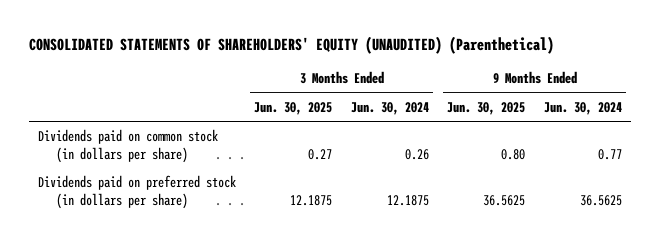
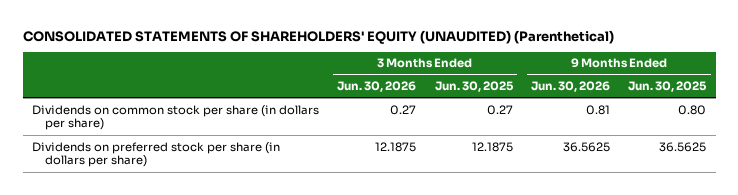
[350,101,429,115] Jun. 30, 2024 -> none
[543,101,622,115] Jun. 30, 2024 -> none
none -> [337,81,417,93] Jun. 30, 2026
none -> [531,81,611,93] Jun. 30, 2026
[37,129,218,163] Dividends paid on common stock (in dollars per share) -> [32,104,320,131] Dividends on common stock per share (in dollars per share)
[37,175,236,209] Dividends paid on preferred stock (in dollars per share) -> [32,141,281,168] Dividends on preferred stock per share (in dollars per share)

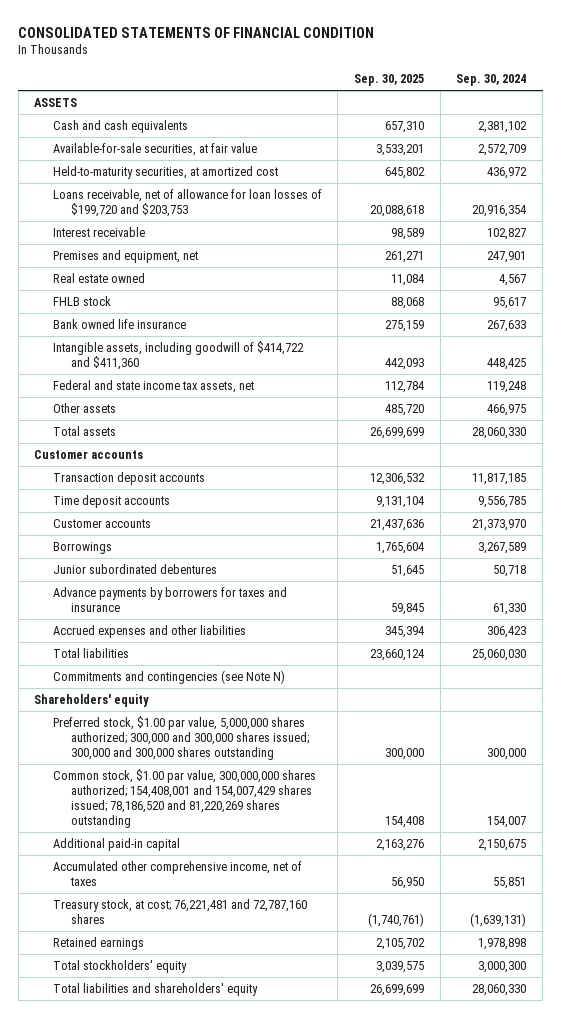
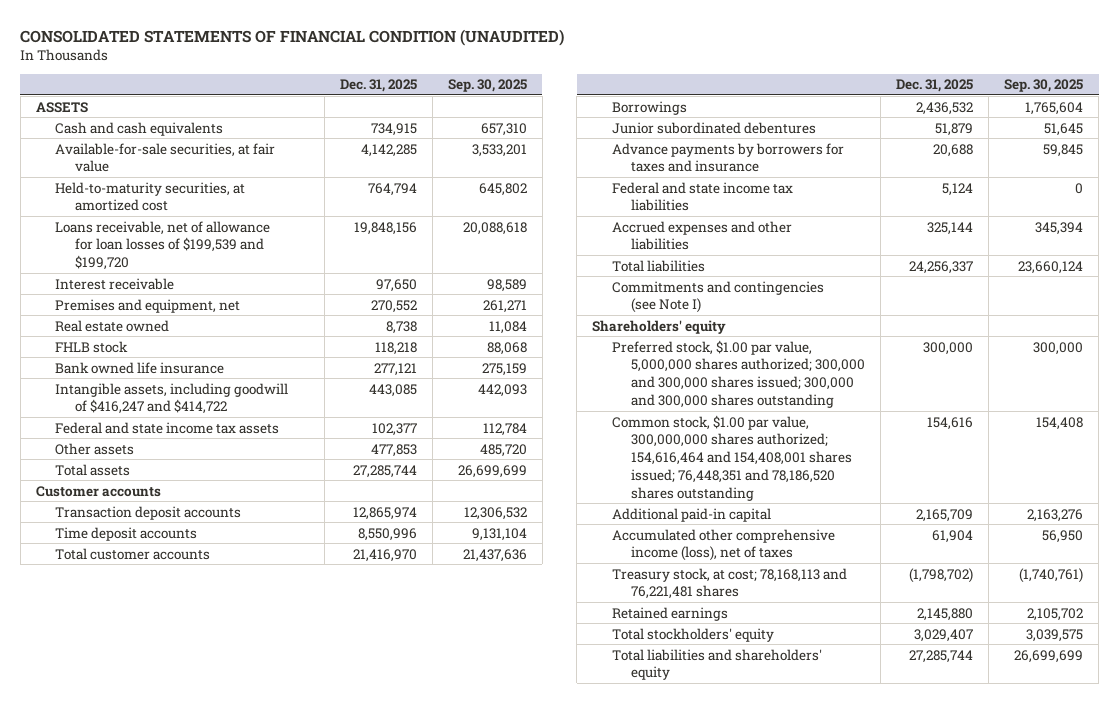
[18,26,375,38] CONSOLIDATED STATEMENTS OF FINANCIAL CONDITION -> [20,28,565,46] CONSOLIDATED STATEMENTS OF FINANCIAL CONDITION (UNAUDITED)
[456,73,527,86] Sep. 30, 2024 -> none
none -> [339,79,417,93] Dec. 31, 2025
[52,188,322,217] Loans receivable, net of allowance for loan losses of $199,720 and $203,753 -> [55,220,271,271] Loans receivable, net of allowance for loan losses of $199,539 and $199,720
[52,340,304,370] Intangible assets, including goodwill of $414,722 and $411,360 -> [55,382,289,415] Intangible assets, including goodwill of $416,247 and $414,722
[52,379,254,393] Federal and state income tax assets, net -> [55,421,280,434] Federal and state income tax assets
[52,518,151,528] Customer accounts -> [55,547,211,560] Total customer accounts
none -> [611,181,793,212] Federal and state income tax liabilities
[52,669,285,684] Commitments and contingencies (see Note N) -> [611,280,824,314] Commitments and contingencies (see Note I)
[52,768,316,828] Common stock, $1.00 par value, 300,000,000 shares authorized; 154,408,001 and 154,007,429 shares issued; 78,186,520 and 81,220,269 shares outstanding -> [611,414,852,501] Common stock, $1.00 par value, 300,000,000 shares authorized; 154,616,464 and 154,408,001 shares issued; 76,448,351 and 78,186,520 shares outstanding
[52,860,302,886] Accumulated other comprehensive income, net of taxes -> [611,528,835,562] Accumulated other comprehensive income (loss), net of taxes
[52,898,307,924] Treasury stock, at cost; 76,221,481 and 72,787,160 shares -> [611,567,847,600] Treasury stock, at cost; 78,168,113 and 76,221,481 shares

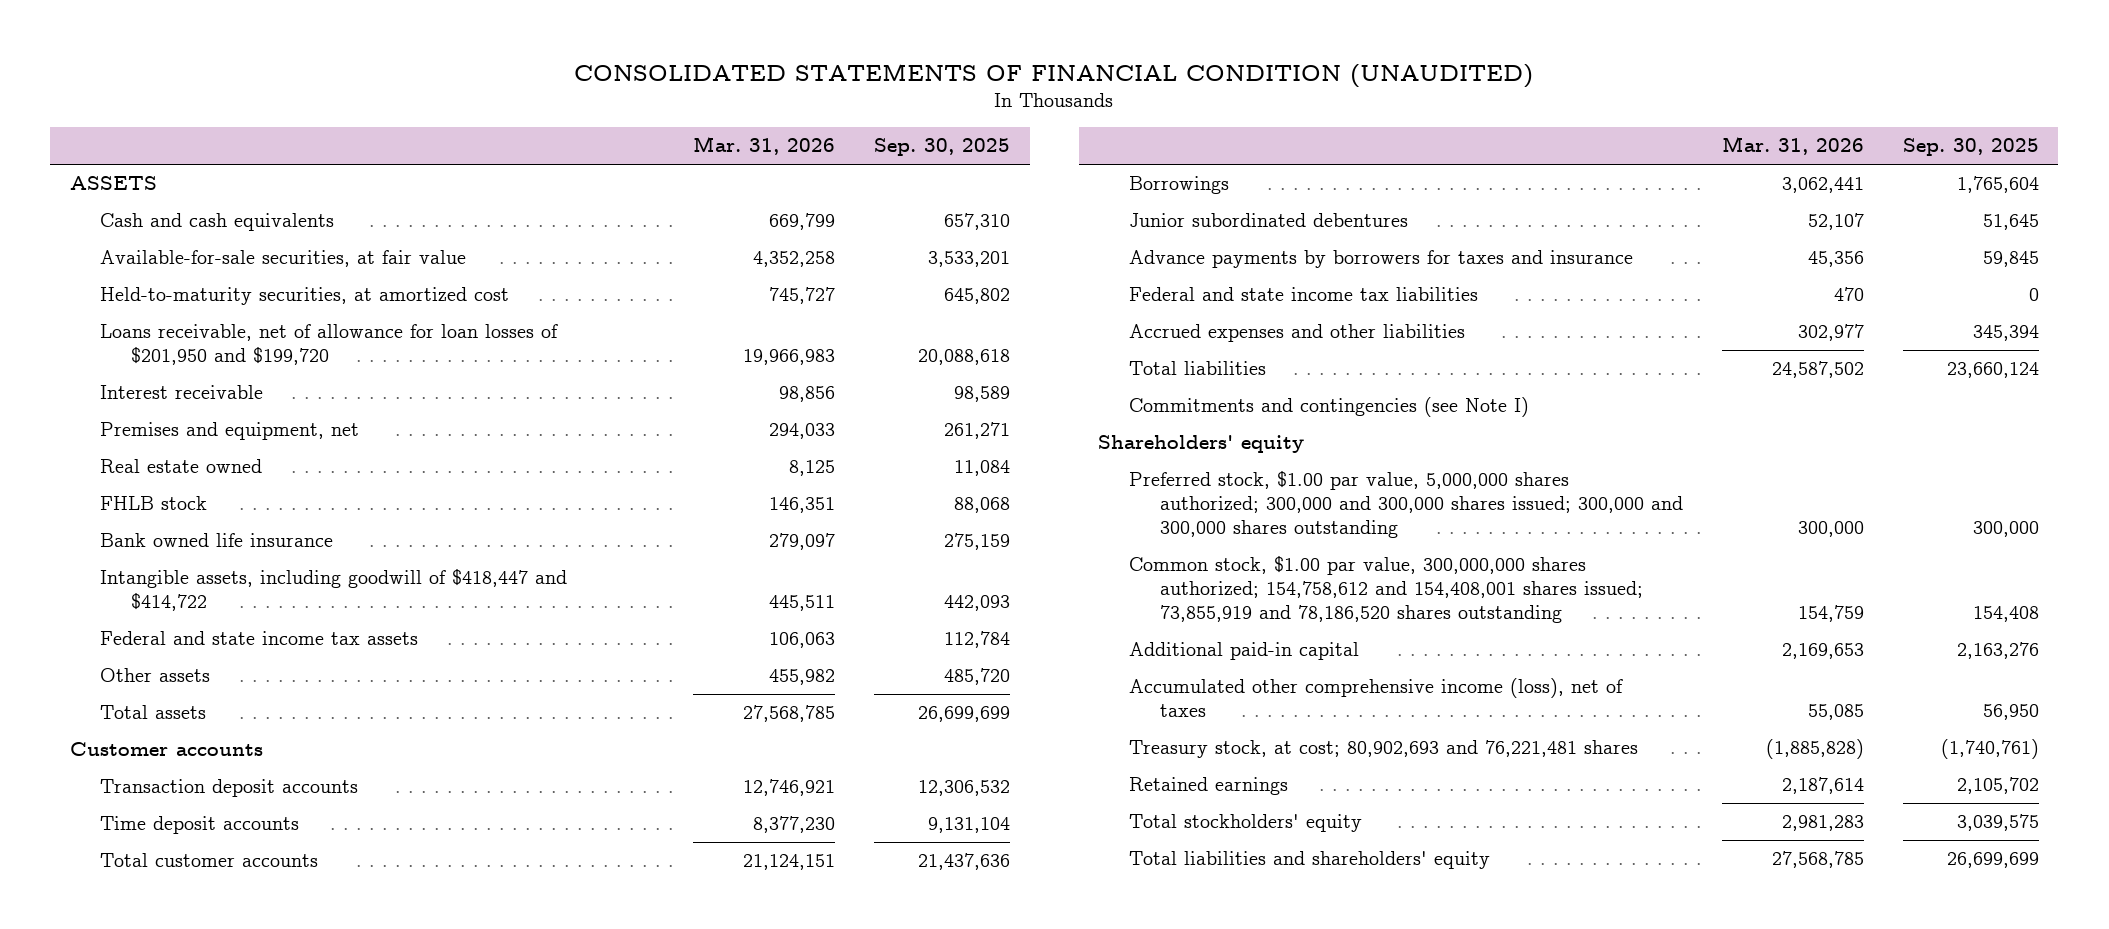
[339,79,417,93] Dec. 31, 2025 -> none
none -> [693,136,836,156] Mar. 31, 2026
[55,220,271,271] Loans receivable, net of allowance for loan losses of $199,539 and $199,720 -> [100,324,559,366] Loans receivable, net of allowance for loan losses of $201,950 and $199,720
[55,382,289,415] Intangible assets, including goodwill of $416,247 and $414,722 -> [100,569,568,612] Intangible assets, including goodwill of $418,447 and $414,722
[611,414,852,501] Common stock, $1.00 par value, 300,000,000 shares authorized; 154,616,464 and 154,408,001 shares issued; 76,448,351 and 78,186,520 shares outstanding -> [1128,556,1643,623] Common stock, $1.00 par value, 300,000,000 shares authorized; 154,758,612 and 154,408,001 shares issued; 73,855,919 and 78,186,520 shares outstanding
[611,567,847,600] Treasury stock, at cost; 78,168,113 and 76,221,481 shares -> [1128,740,1638,759] Treasury stock, at cost; 80,902,693 and 76,221,481 shares

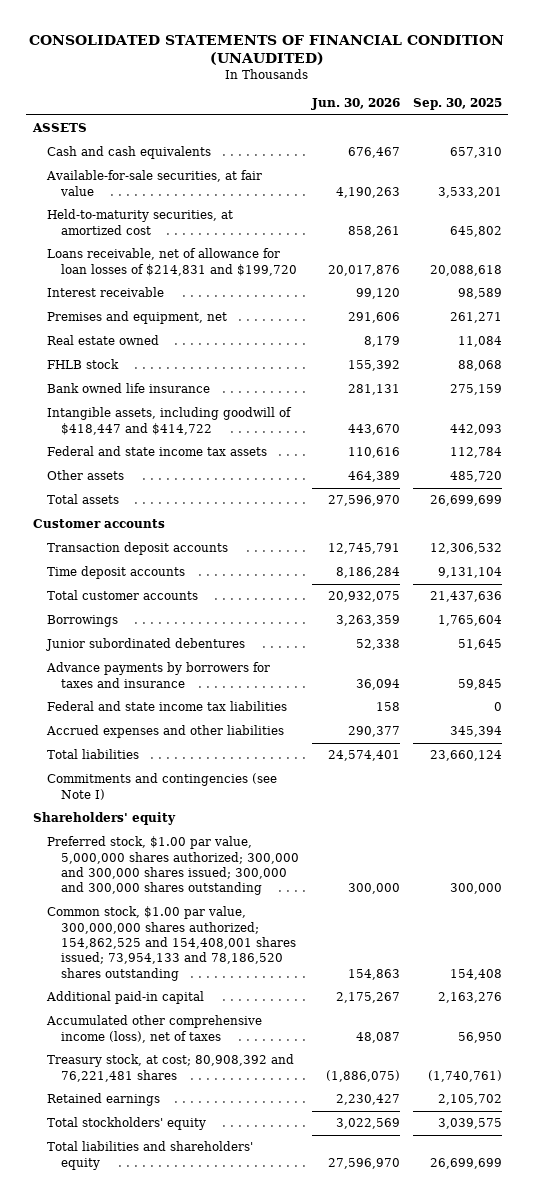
[693,136,836,156] Mar. 31, 2026 -> none
none -> [311,98,401,111] Jun. 30, 2026
[100,324,559,366] Loans receivable, net of allowance for loan losses of $201,950 and $199,720 -> [47,248,298,276] Loans receivable, net of allowance for loan losses of $214,831 and $199,720
[1128,556,1643,623] Common stock, $1.00 par value, 300,000,000 shares authorized; 154,758,612 and 154,408,001 shares issued; 73,855,919 and 78,186,520 shares outstanding -> [47,906,297,981] Common stock, $1.00 par value, 300,000,000 shares authorized; 154,862,525 and 154,408,001 shares issued; 73,954,133 and 78,186,520 shares outstanding
[1128,740,1638,759] Treasury stock, at cost; 80,902,693 and 76,221,481 shares -> [47,1054,295,1082] Treasury stock, at cost; 80,908,392 and 76,221,481 shares

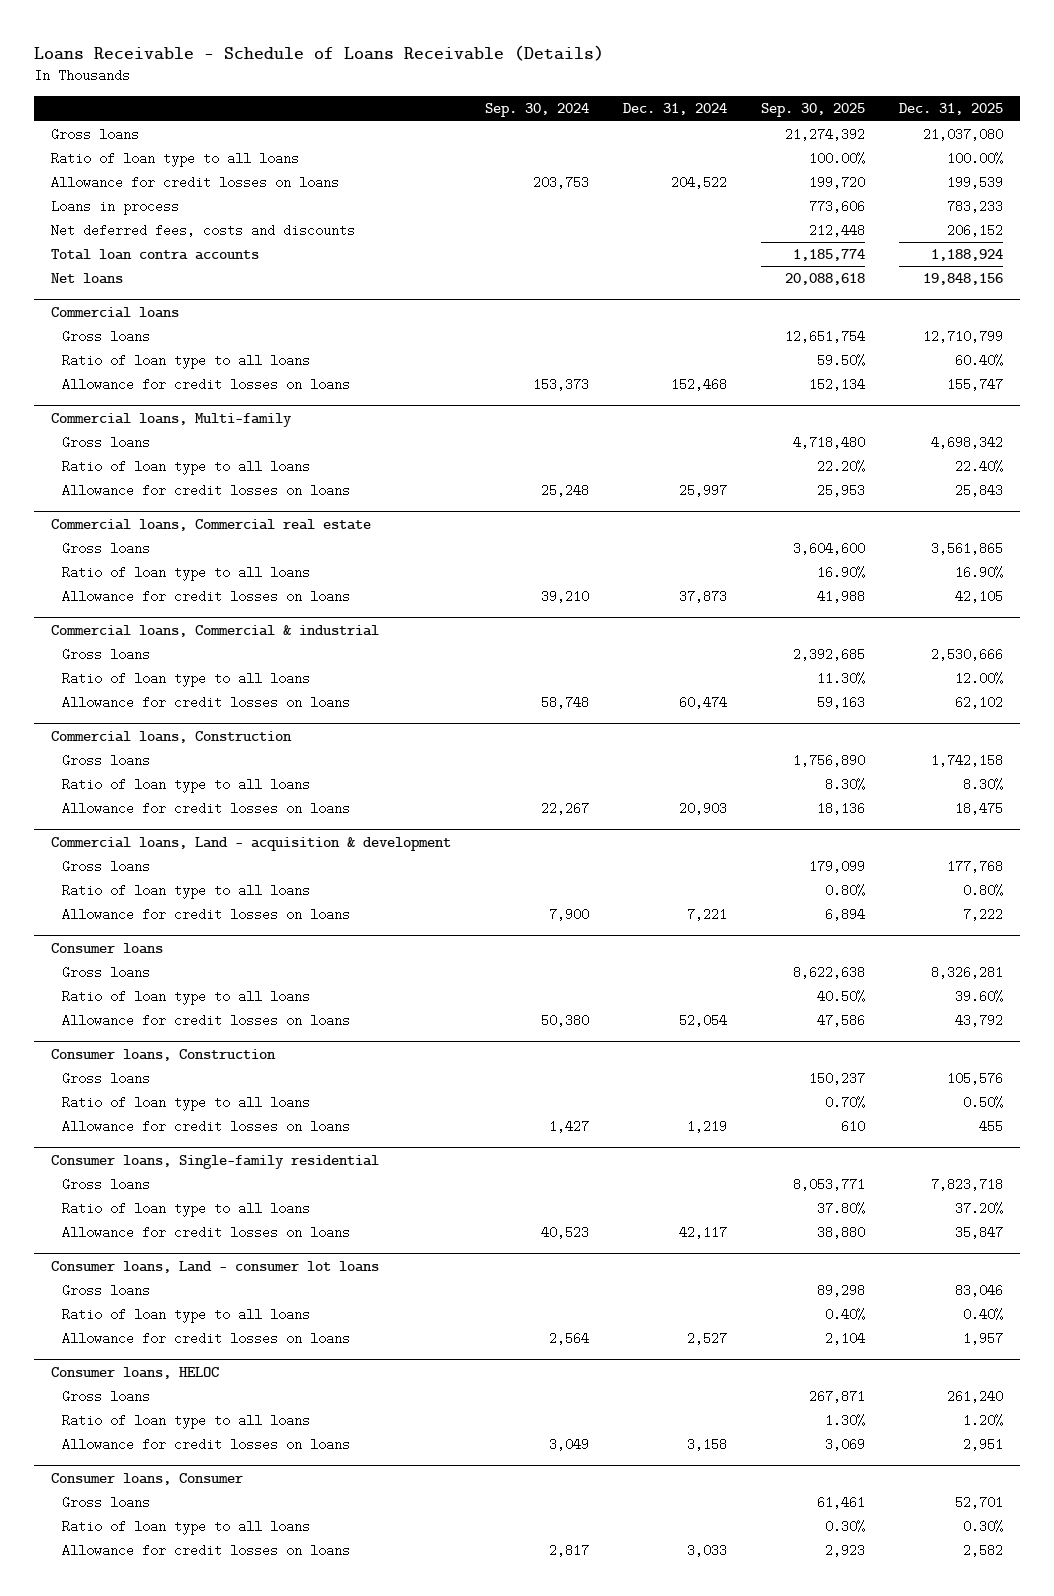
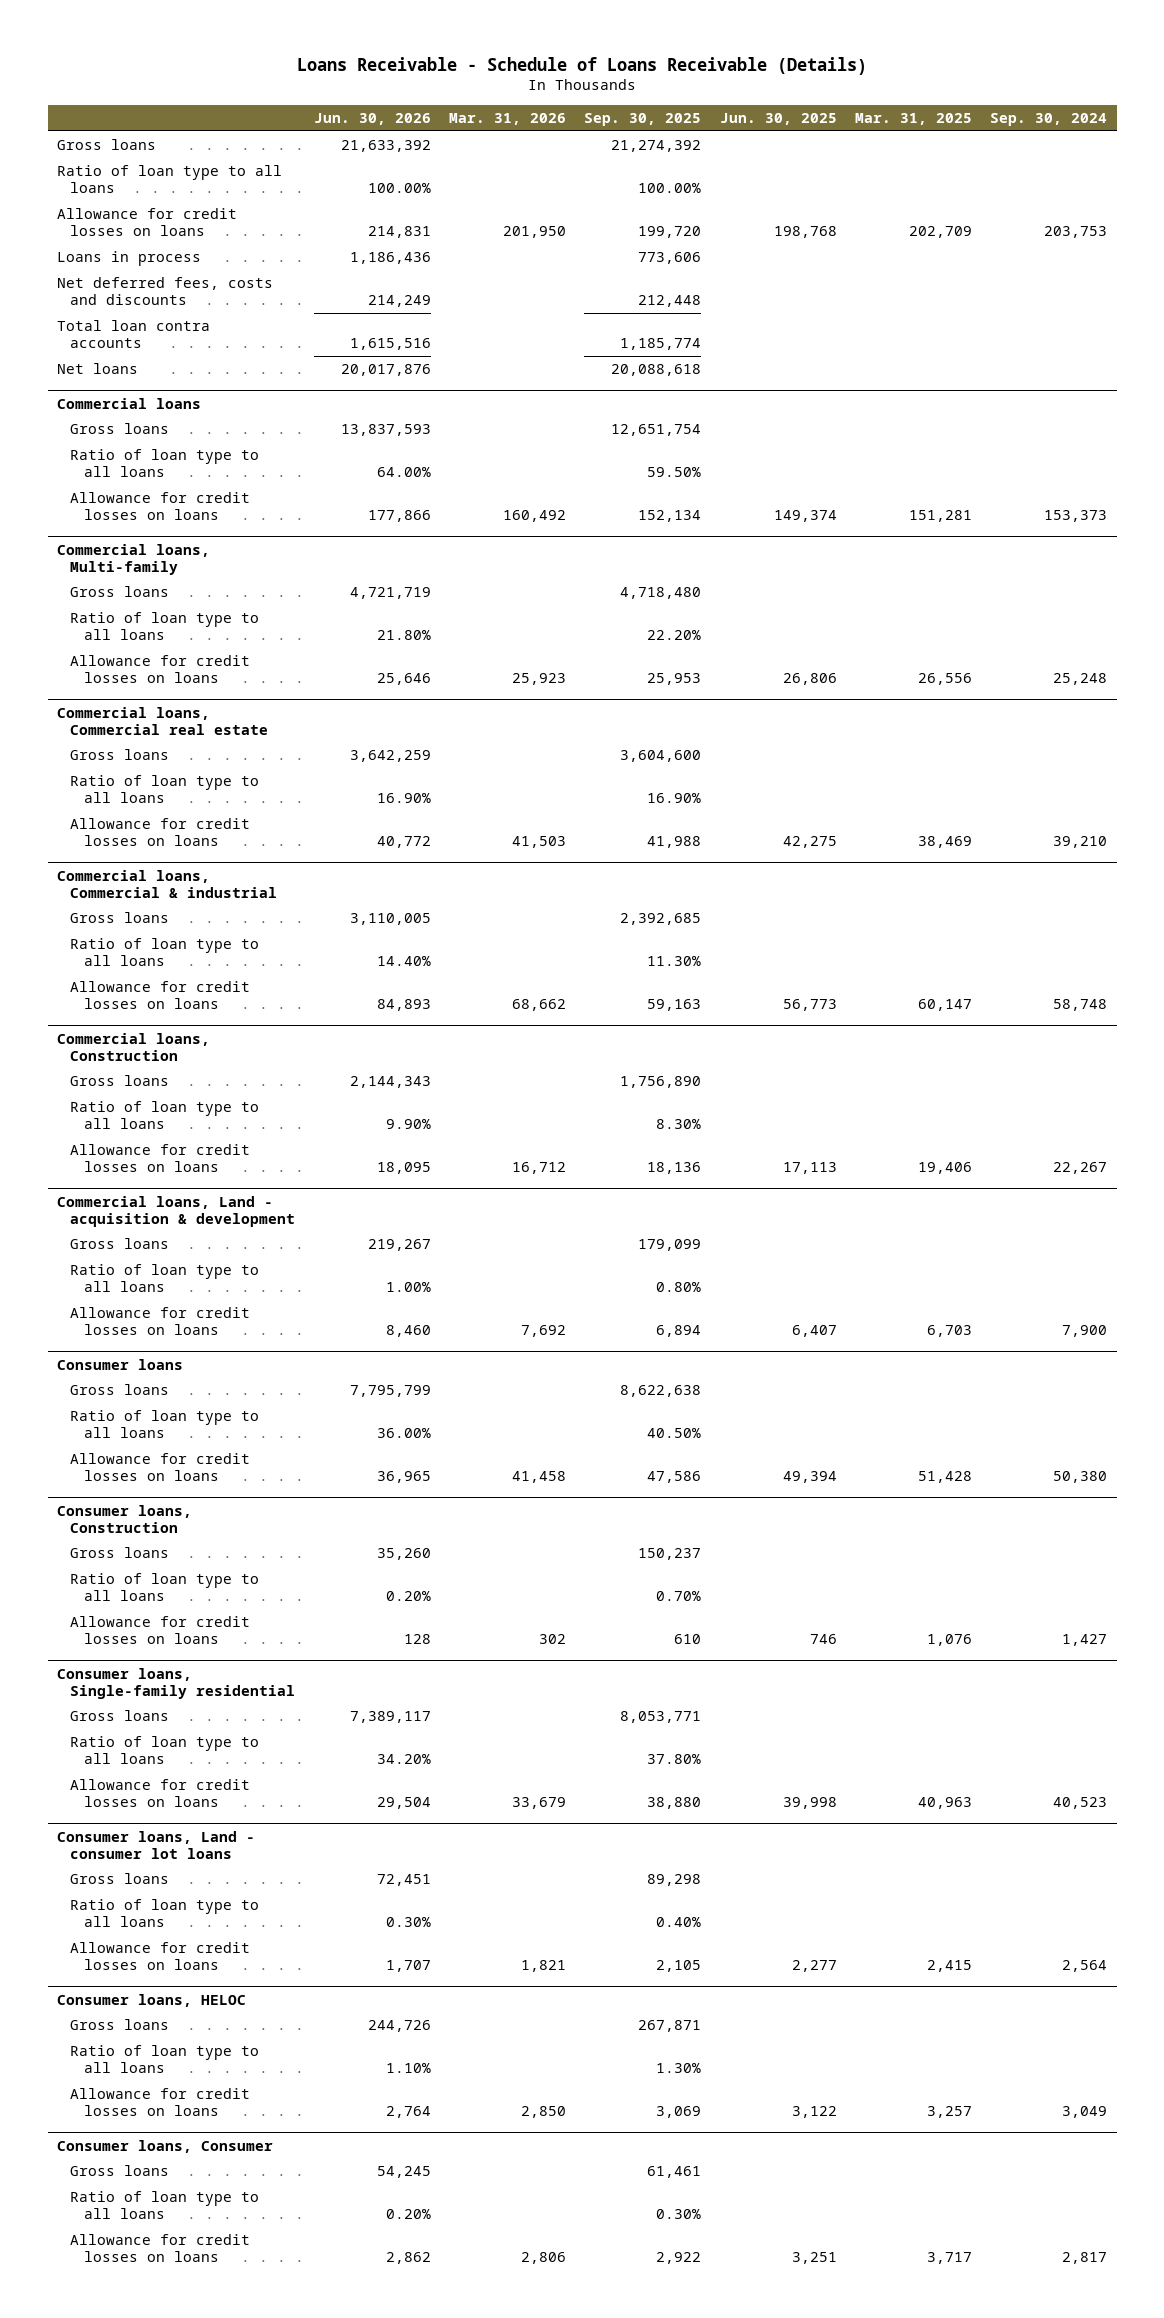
[623,103,728,116] Dec. 31, 2024 -> none
[899,103,1004,116] Dec. 31, 2025 -> none
none -> [313,113,431,126] Jun. 30, 2026
none -> [448,113,566,126] Mar. 31, 2026
none -> [719,113,837,126] Jun. 30, 2025
none -> [855,113,973,126] Mar. 31, 2025
[825,1331,866,1345] 2,104 -> [656,1960,702,1973] 2,105
[825,1543,866,1557] 2,923 -> [656,2252,702,2265] 2,922

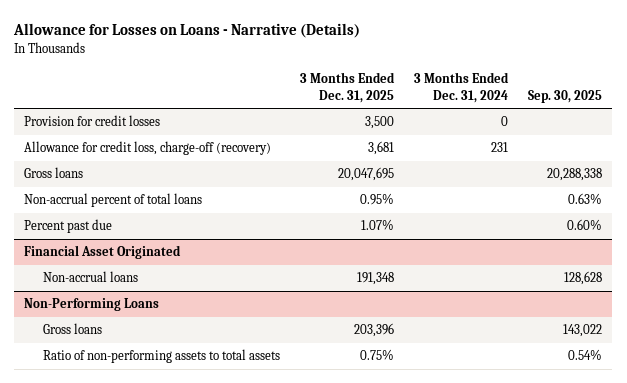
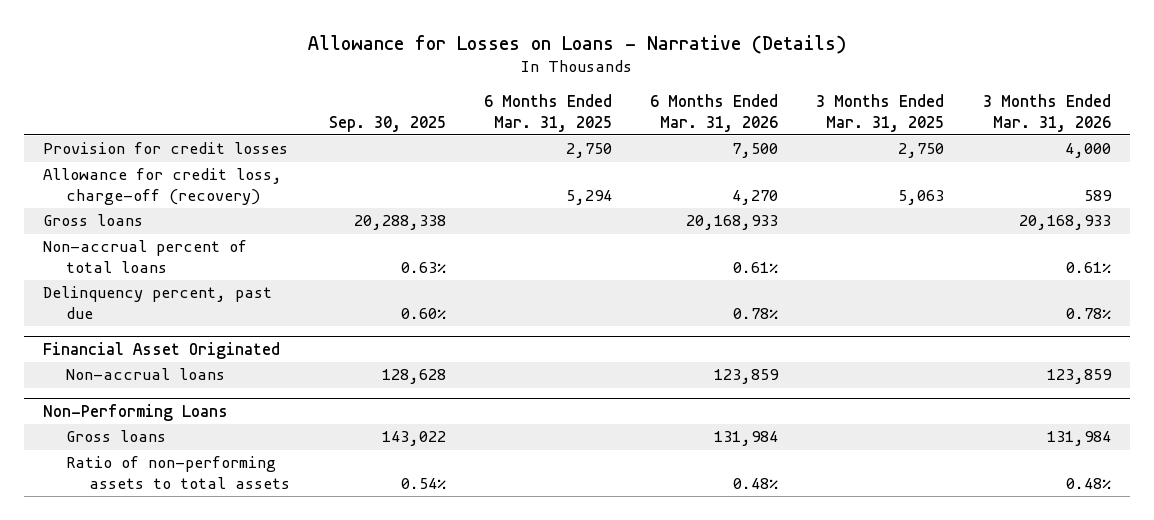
[300,72,396,103] 3 Months Ended Dec. 31, 2025 -> none
[414,72,510,103] 3 Months Ended Dec. 31, 2024 -> none
none -> [483,93,612,132] 6 Months Ended Mar. 31, 2025
none -> [650,93,779,132] 6 Months Ended Mar. 31, 2026
none -> [816,93,945,132] 3 Months Ended Mar. 31, 2025
none -> [982,93,1111,132] 3 Months Ended Mar. 31, 2026
[24,219,113,234] Percent past due -> [43,286,273,320] Delinquency percent, past due

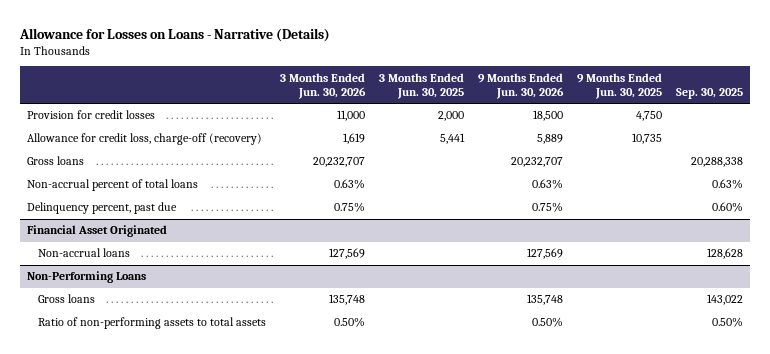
[483,93,612,132] 6 Months Ended Mar. 31, 2025 -> none
[650,93,779,132] 6 Months Ended Mar. 31, 2026 -> none
[816,93,945,132] 3 Months Ended Mar. 31, 2025 -> none
[982,93,1111,132] 3 Months Ended Mar. 31, 2026 -> none
none -> [279,72,366,100] 3 Months Ended Jun. 30, 2026
none -> [379,72,465,100] 3 Months Ended Jun. 30, 2025
none -> [478,72,565,100] 9 Months Ended Jun. 30, 2026
none -> [577,72,663,100] 9 Months Ended Jun. 30, 2025
[400,478,446,490] 0.54% -> [712,317,744,328] 0.50%

